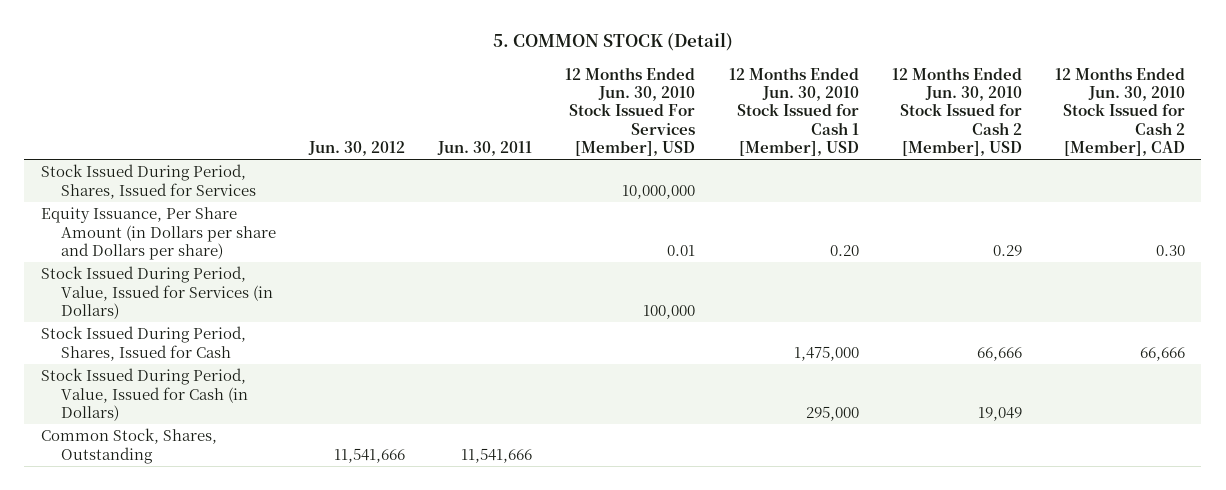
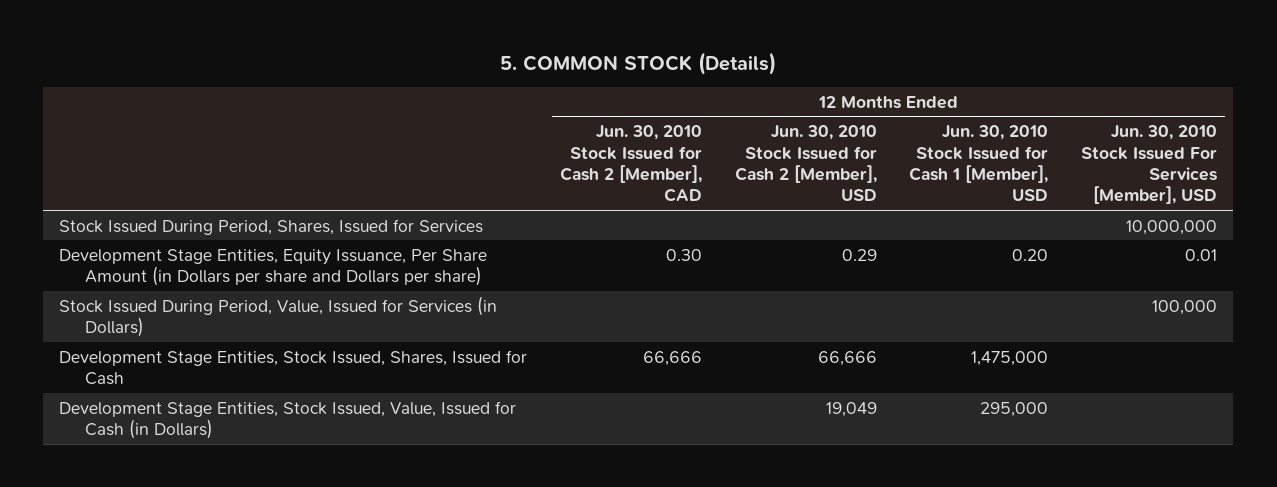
[492,32,733,52] 5. COMMON STOCK (Detail) -> [500,52,777,76] 5. COMMON STOCK (Details)
[308,141,406,157] Jun. 30, 2012 -> none
[437,141,533,157] Jun. 30, 2011 -> none
[40,207,276,260] Equity Issuance, Per Share Amount (in Dollars per share and Dollars per share) -> [59,248,488,286] Development Stage Entities, Equity Issuance, Per Share Amount (in Dollars per share and Dollars per share)
[40,428,217,464] Common Stock, Shares, Outstanding -> none
[40,326,246,361] Stock Issued During Period, Shares, Issued for Cash -> [59,349,528,385] Development Stage Entities, Stock Issued, Shares, Issued for Cash
[40,368,248,421] Stock Issued During Period, Value, Issued for Cash (in Dollars) -> [59,400,517,439] Development Stage Entities, Stock Issued, Value, Issued for Cash (in Dollars)

